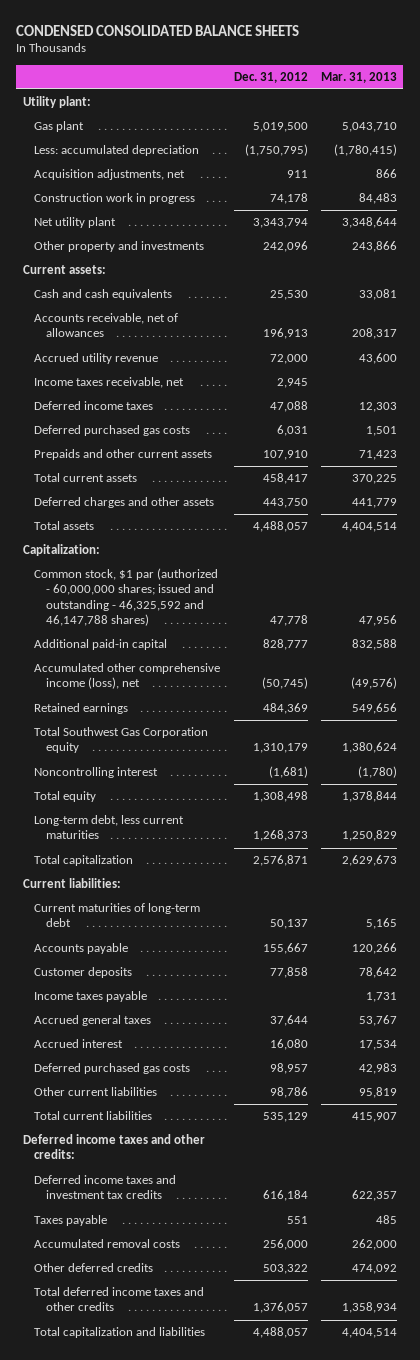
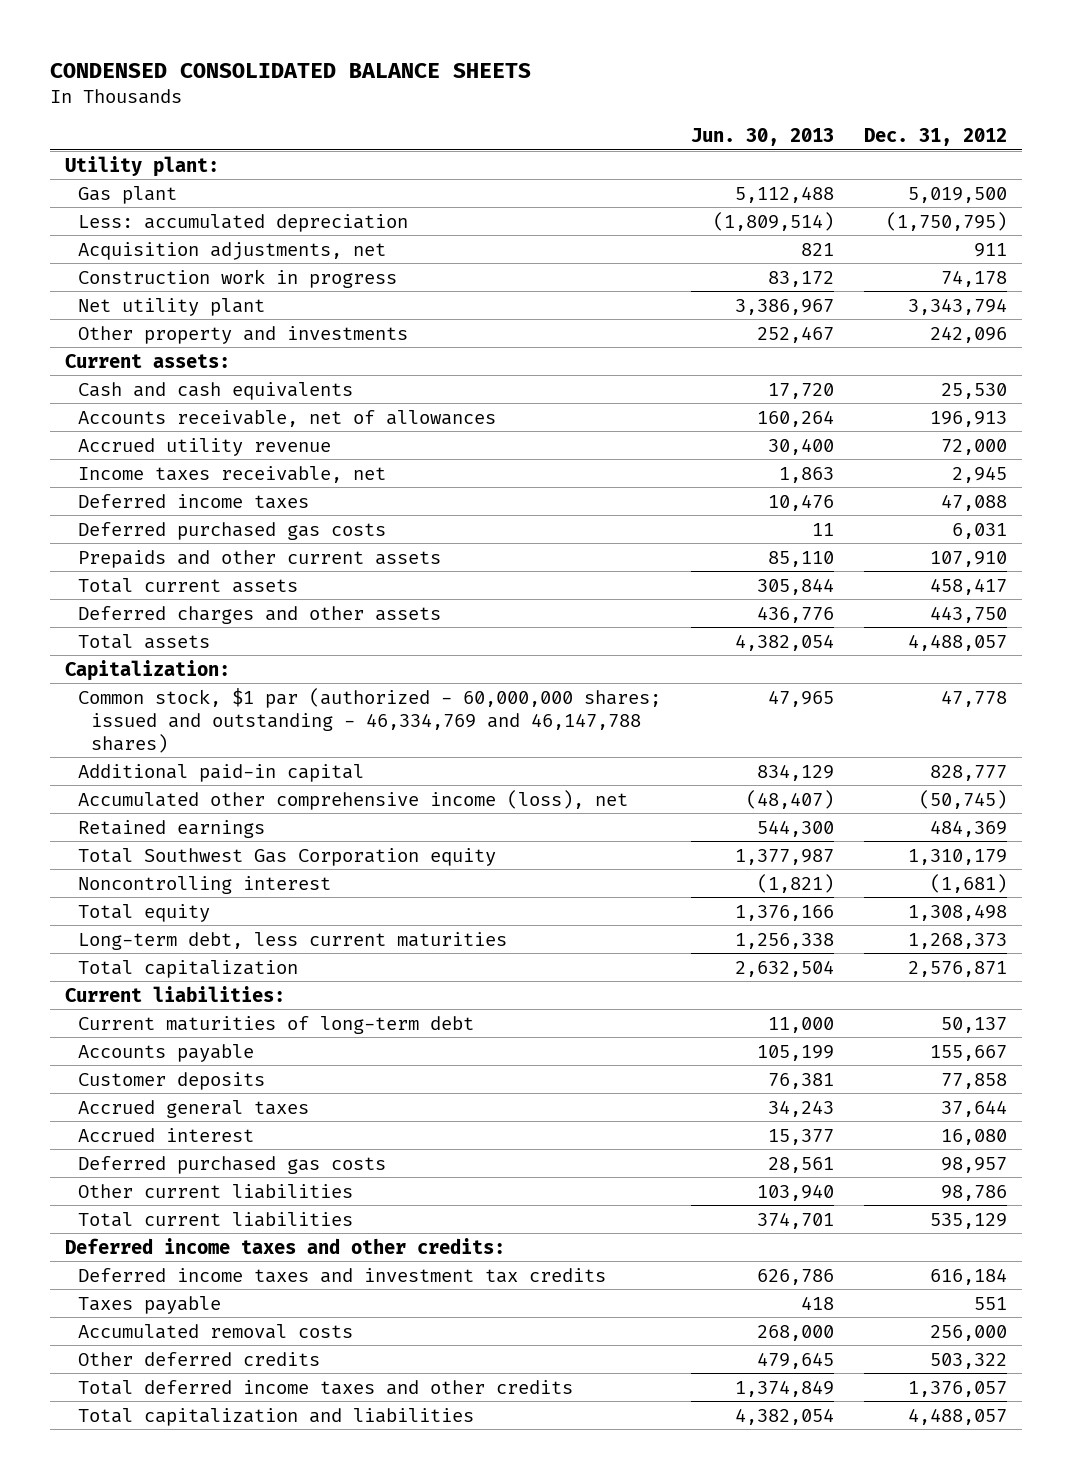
[320,71,397,83] Mar. 31, 2013 -> none
none -> [691,127,835,146] Jun. 30, 2013
[34,568,219,626] Common stock, $1 par (authorized - 60,000,000 shares; issued and outstanding - 46,325,592 and 46,147,788 shares) -> [77,687,661,753] Common stock, $1 par (authorized - 60,000,000 shares; issued and outstanding - 46,334,769 and 46,147,788 shares)
[34,991,148,1003] Income taxes payable -> none

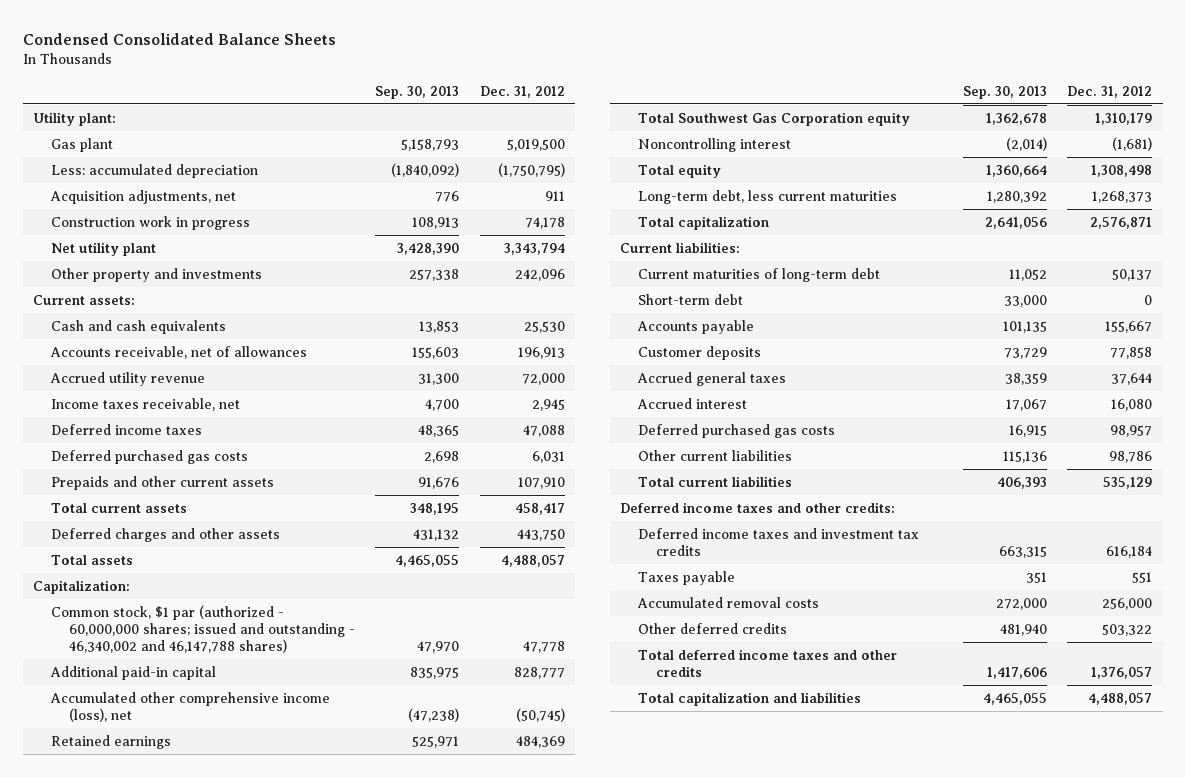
[49,63,531,79] CONDENSED CONSOLIDATED BALANCE SHEETS -> [22,32,336,45] Condensed Consolidated Balance Sheets
[691,127,835,146] Jun. 30, 2013 -> none
none -> [375,85,460,99] Sep. 30, 2013
[77,687,661,753] Common stock, $1 par (authorized - 60,000,000 shares; issued and outstanding - 46,334,769 and 46,147,788 shares) -> [50,604,355,653] Common stock, $1 par (authorized - 60,000,000 shares; issued and outstanding - 46,340,002 and 46,147,788 shares)
none -> [638,293,744,305] Short-term debt

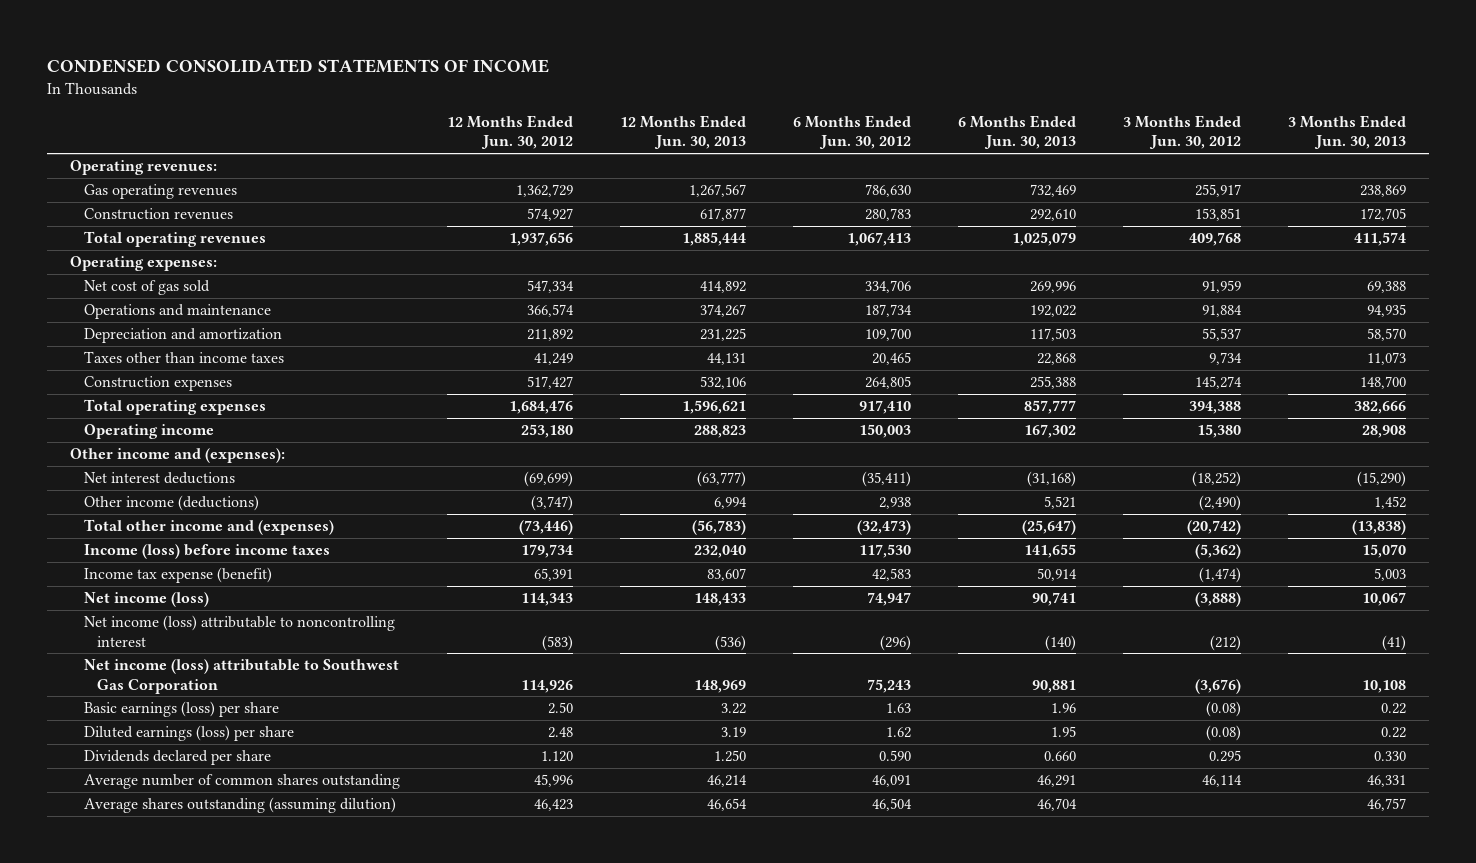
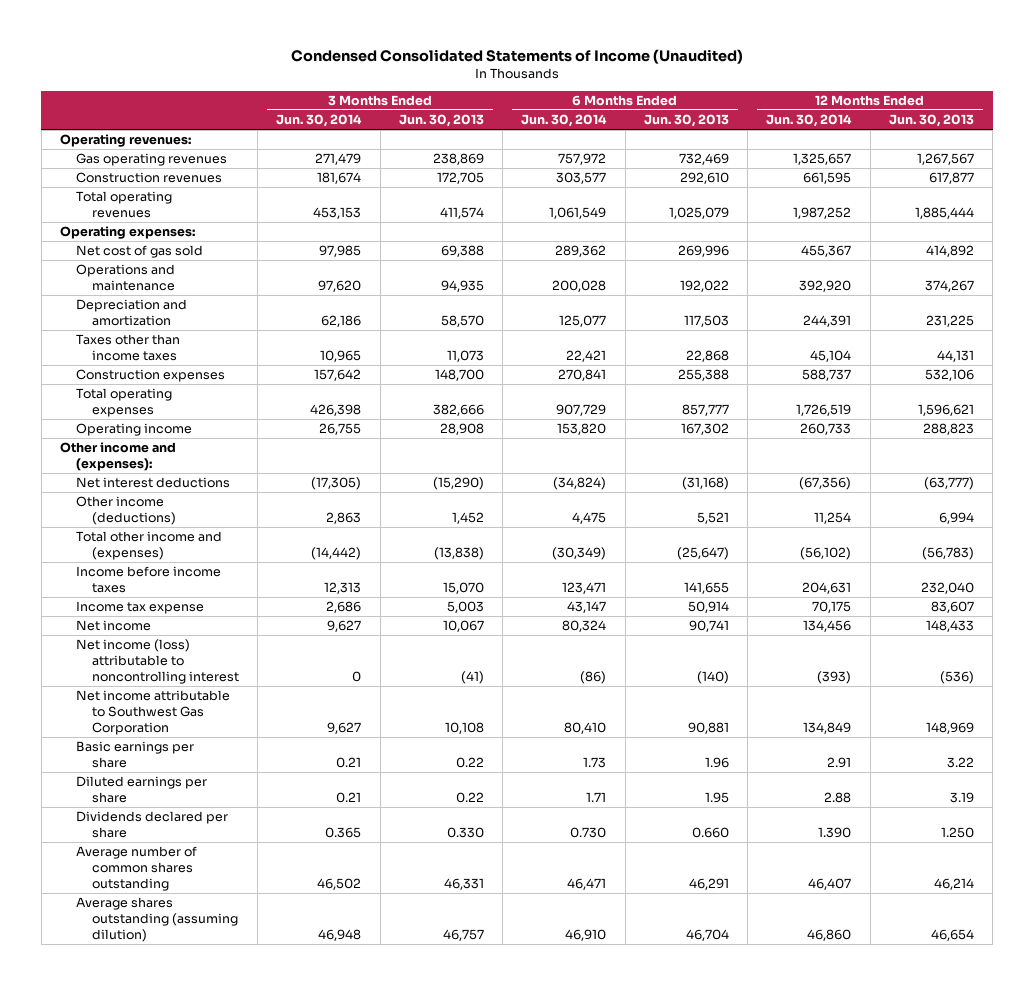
[46,58,549,73] CONDENSED CONSOLIDATED STATEMENTS OF INCOME -> [290,48,743,64] Condensed Consolidated Statements of Income (Unaudited)
[446,114,573,150] 12 Months Ended Jun. 30, 2012 -> none
[792,114,911,150] 6 Months Ended Jun. 30, 2012 -> none
[1122,114,1241,150] 3 Months Ended Jun. 30, 2012 -> none
none -> [276,114,363,128] Jun. 30, 2014
none -> [521,114,608,128] Jun. 30, 2014
none -> [766,114,853,128] Jun. 30, 2014
[83,544,330,560] Income (loss) before income taxes -> [75,566,221,593] Income before income taxes
[83,567,272,584] Income tax expense (benefit) -> [75,601,204,615] Income tax expense
[83,592,209,608] Net income (loss) -> [75,620,151,632] Net income
[83,659,399,694] Net income (loss) attributable to Southwest Gas Corporation -> [75,690,230,735] Net income attributable to Southwest Gas Corporation
[83,701,279,718] Basic earnings (loss) per share -> [75,741,194,768] Basic earnings per share
[83,725,294,742] Diluted earnings (loss) per share -> [75,776,207,803] Diluted earnings per share

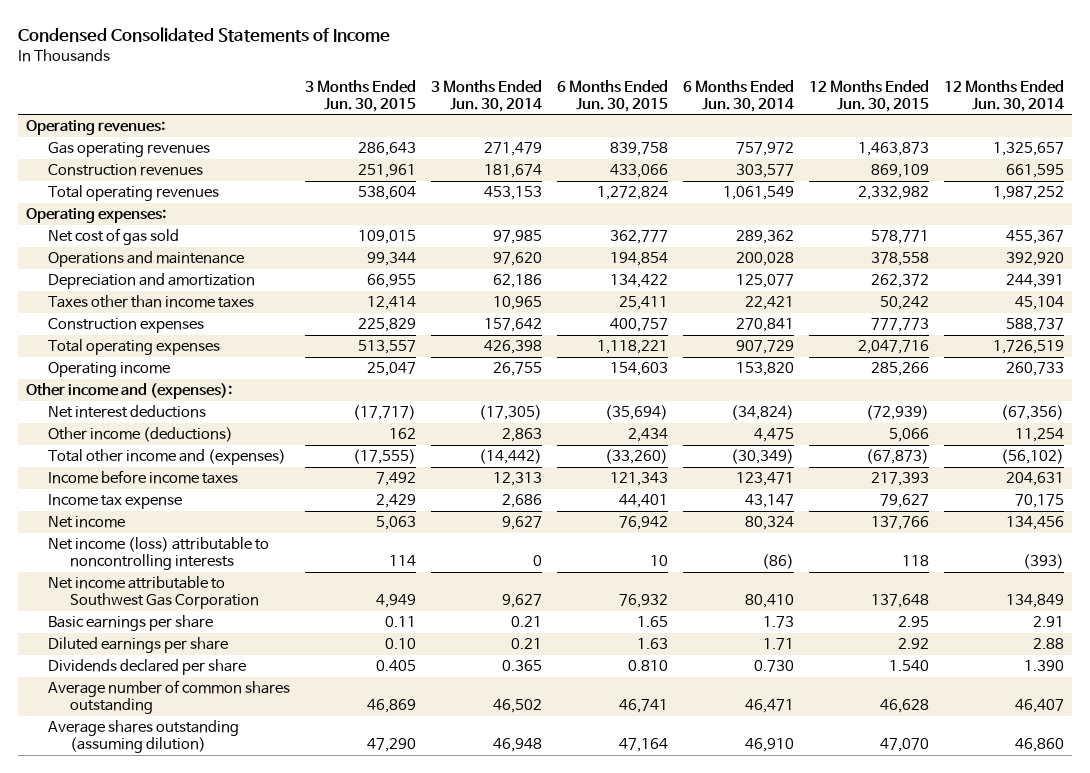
[290,48,743,64] Condensed Consolidated Statements of Income (Unaudited) -> [18,27,391,43] Condensed Consolidated Statements of Income
[398,114,484,128] Jun. 30, 2013 -> none
[643,114,729,128] Jun. 30, 2013 -> none
[888,114,974,128] Jun. 30, 2013 -> none
none -> [305,79,417,112] 3 Months Ended Jun. 30, 2015
none -> [557,79,669,112] 6 Months Ended Jun. 30, 2015
none -> [809,79,930,112] 12 Months Ended Jun. 30, 2015
[75,639,239,684] Net income (loss) attributable to noncontrolling interest -> [48,537,270,571] Net income (loss) attributable to noncontrolling interests

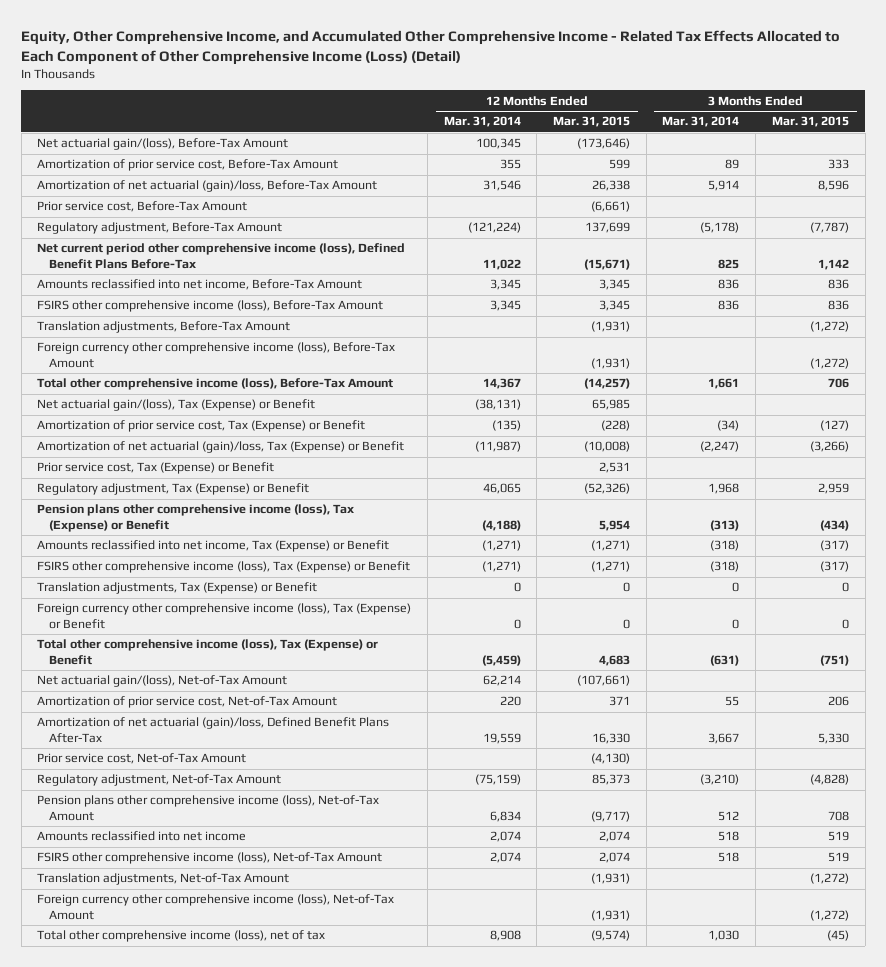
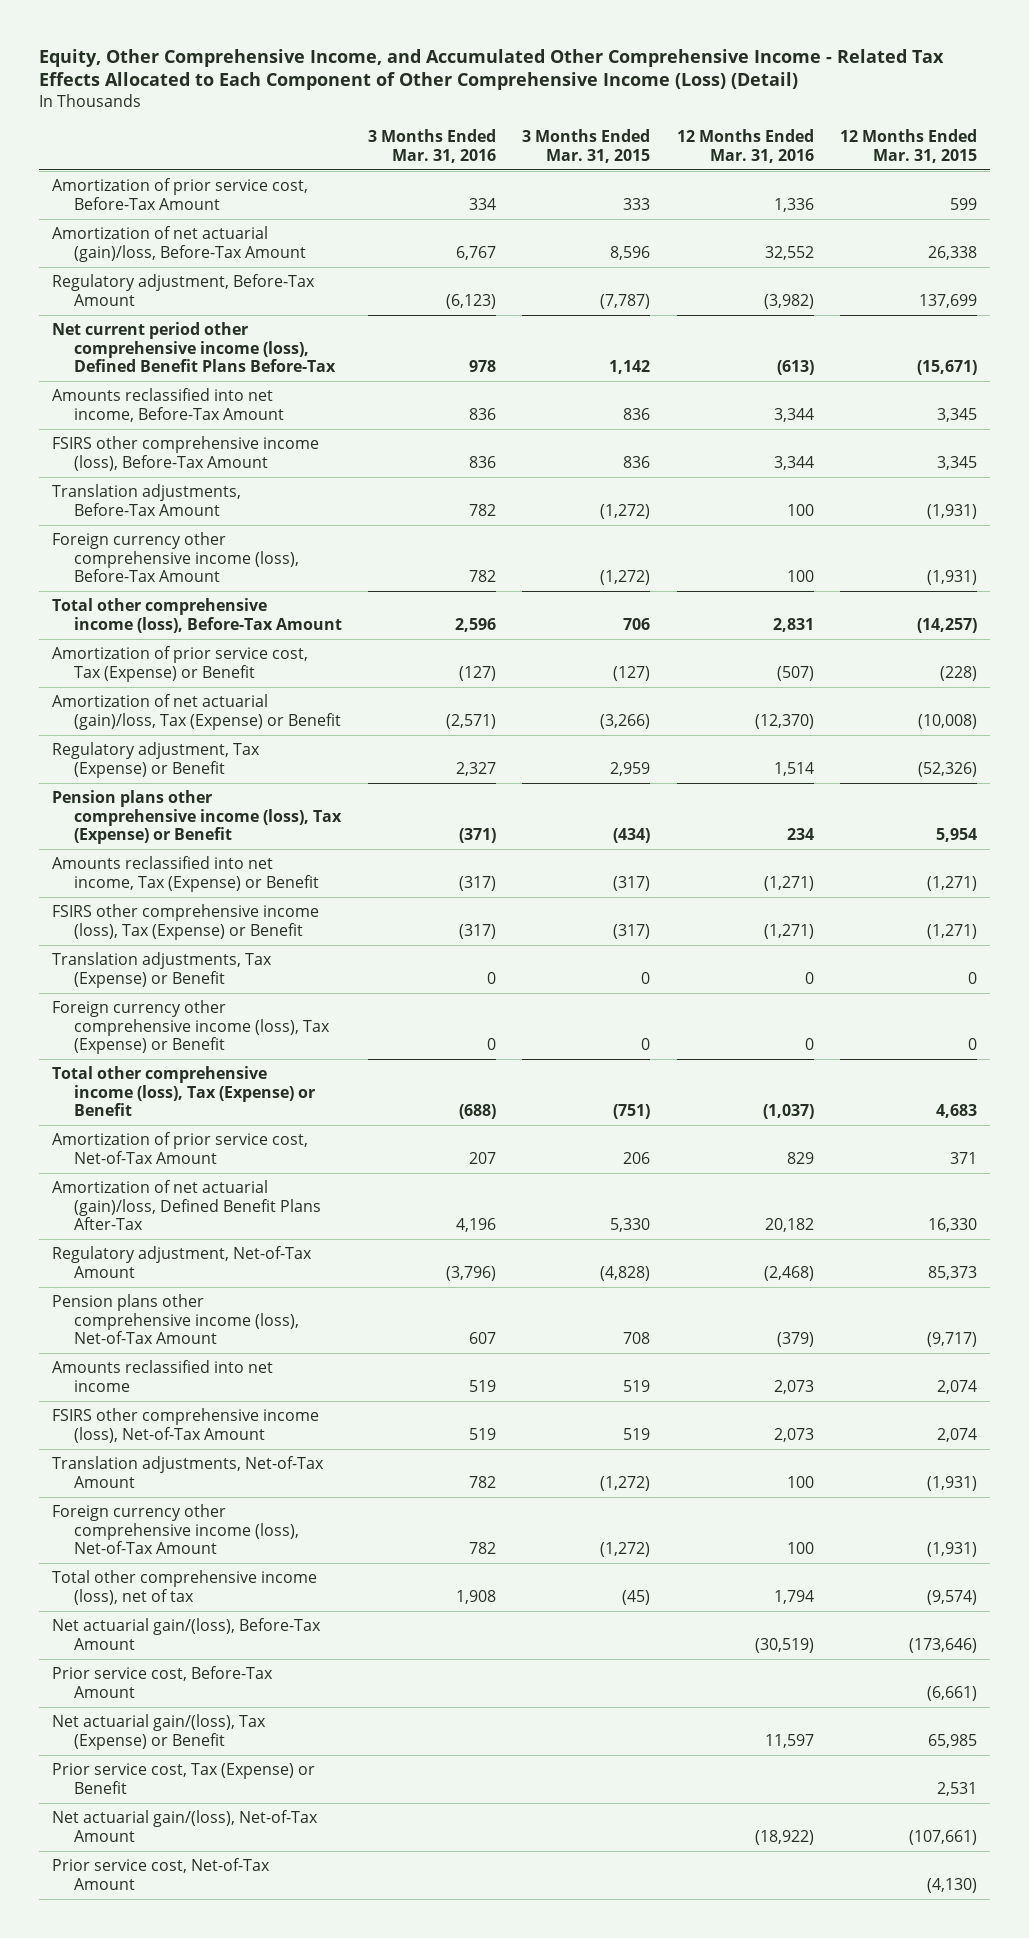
[443,116,521,128] Mar. 31, 2014 -> none
[662,116,740,128] Mar. 31, 2014 -> none
none -> [368,128,497,163] 3 Months Ended Mar. 31, 2016
none -> [676,128,814,163] 12 Months Ended Mar. 31, 2016
[37,138,289,151] Net actuarial gain/(loss), Before-Tax Amount -> [52,1617,322,1650] Net actuarial gain/(loss), Before-Tax Amount
[37,201,248,213] Prior service cost, Before-Tax Amount -> [52,1665,274,1698] Prior service cost, Before-Tax Amount
[37,399,316,412] Net actuarial gain/(loss), Tax (Expense) or Benefit -> [52,1713,267,1750] Net actuarial gain/(loss), Tax (Expense) or Benefit
[37,462,275,475] Prior service cost, Tax (Expense) or Benefit -> [52,1762,316,1794] Prior service cost, Tax (Expense) or Benefit
[37,675,288,688] Net actuarial gain/(loss), Net-of-Tax Amount -> [52,1809,319,1842] Net actuarial gain/(loss), Net-of-Tax Amount
[37,753,247,765] Prior service cost, Net-of-Tax Amount -> [52,1857,271,1890] Prior service cost, Net-of-Tax Amount

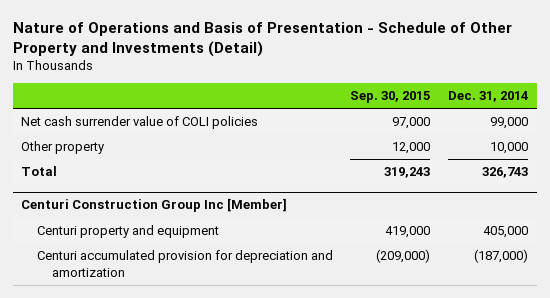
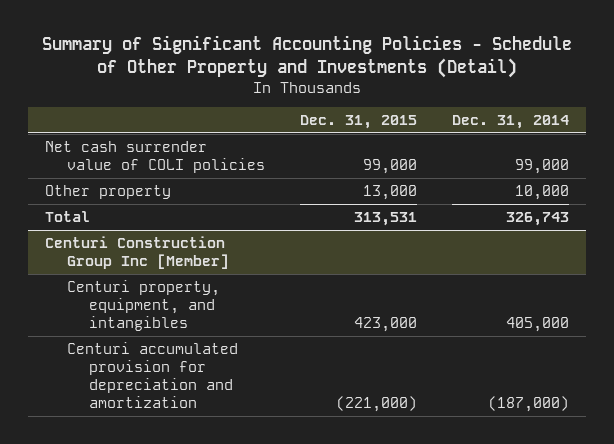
[12,21,512,57] Nature of Operations and Basis of Presentation - Schedule of Other Property and Investments (Detail) -> [42,35,573,78] Summary of Significant Accounting Policies - Schedule of Other Property and Investments (Detail)
[350,91,431,104] Sep. 30, 2015 -> none
none -> [299,114,417,129] Dec. 31, 2015
[36,225,219,239] Centuri property and equipment -> [67,279,221,332] Centuri property, equipment, and intangibles

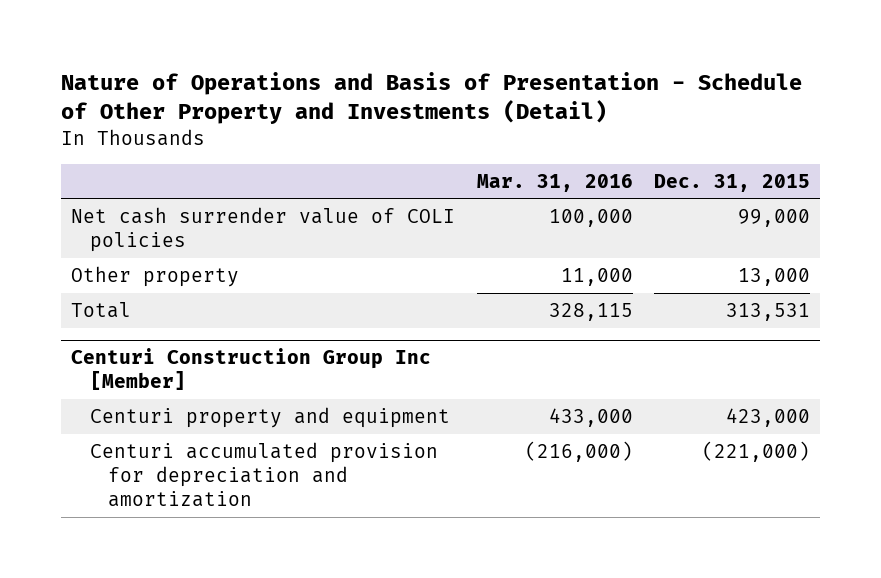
[42,35,573,78] Summary of Significant Accounting Policies - Schedule of Other Property and Investments (Detail) -> [60,72,802,125] Nature of Operations and Basis of Presentation - Schedule of Other Property and Investments (Detail)
[451,114,569,129] Dec. 31, 2014 -> none
none -> [476,173,633,192] Mar. 31, 2016
[67,279,221,332] Centuri property, equipment, and intangibles -> [89,407,450,429] Centuri property and equipment

